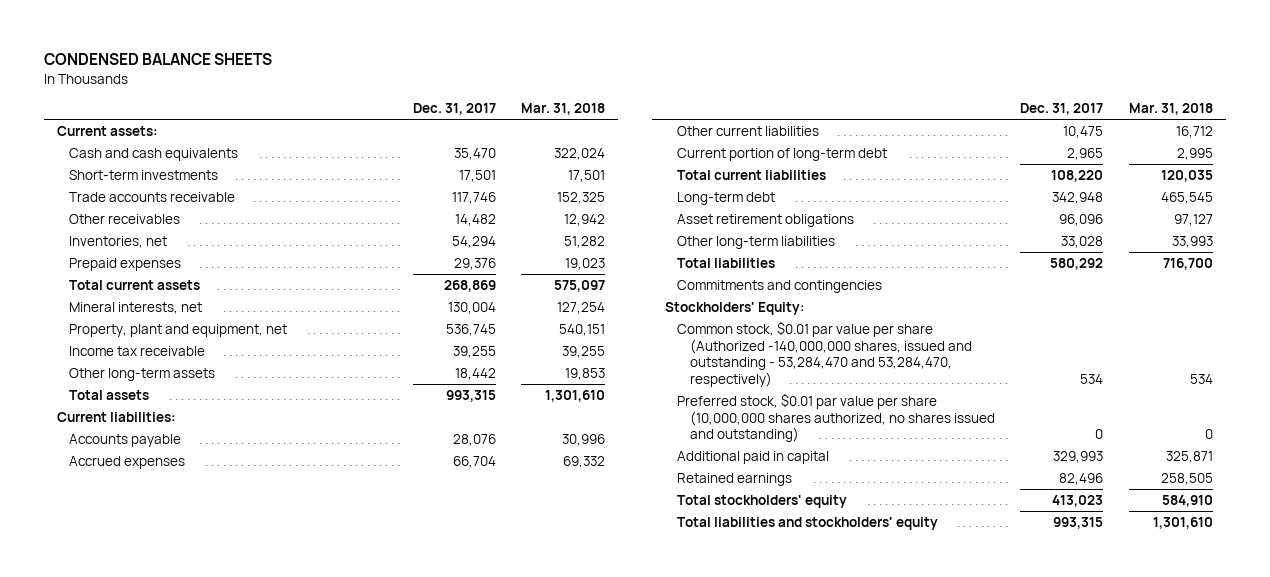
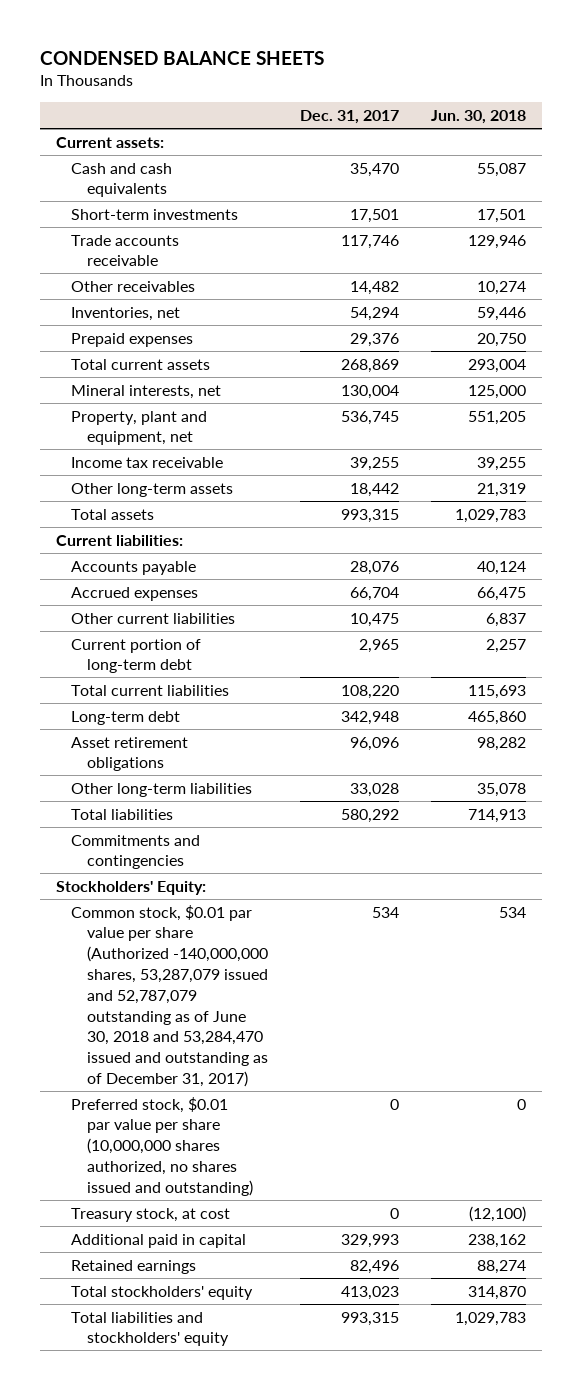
[521,103,606,116] Mar. 31, 2018 -> none
none -> [430,110,526,125] Jun. 30, 2018
[677,320,972,388] Common stock, $0.01 par value per share (Authorized -140,000,000 shares, issued and outstanding - 53,284,470 and 53,284,470, respectively) -> [71,904,268,1087] Common stock, $0.01 par value per share (Authorized -140,000,000 shares, 53,287,079 issued and 52,787,079 outstanding as of June 30, 2018 and 53,284,470 issued and outstanding as of December 31, 2017)
none -> [71,1207,231,1222] Treasury stock, at cost

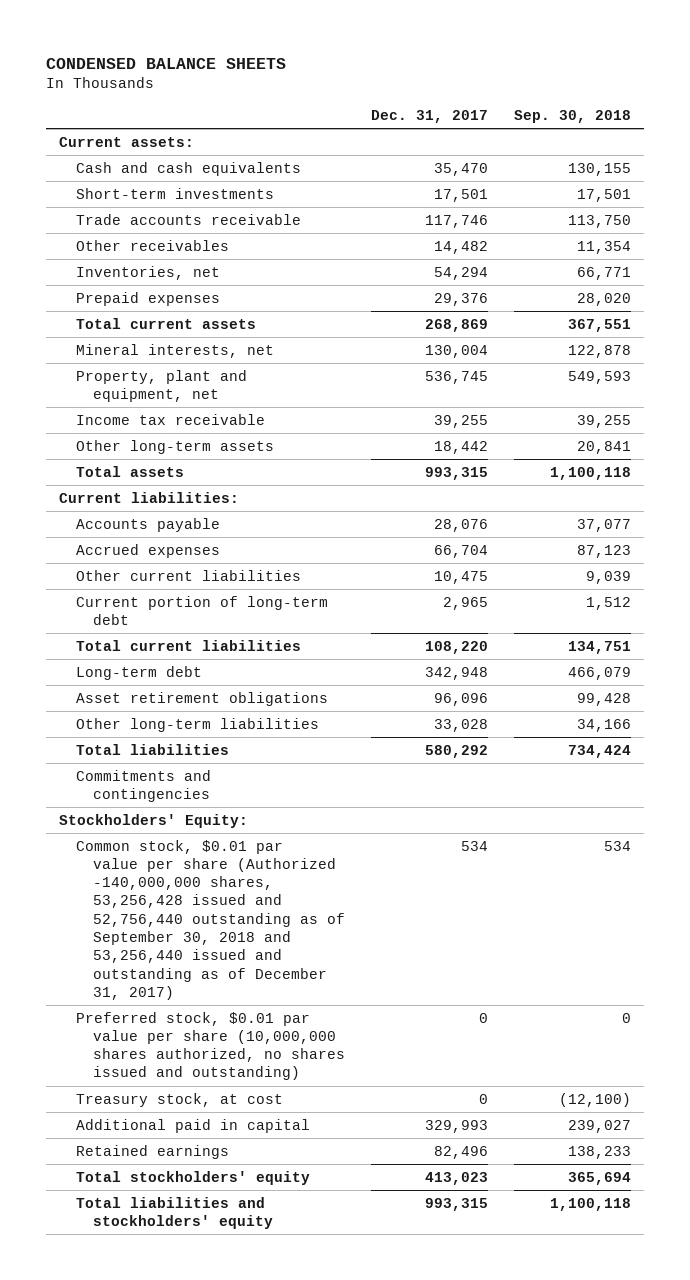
[430,110,526,125] Jun. 30, 2018 -> none
none -> [513,110,631,124] Sep. 30, 2018
[71,904,268,1087] Common stock, $0.01 par value per share (Authorized -140,000,000 shares, 53,287,079 issued and 52,787,079 outstanding as of June 30, 2018 and 53,284,470 issued and outstanding as of December 31, 2017) -> [75,839,345,1000] Common stock, $0.01 par value per share (Authorized -140,000,000 shares, 53,256,428 issued and 52,756,440 outstanding as of September 30, 2018 and 53,256,440 issued and outstanding as of December 31, 2017)

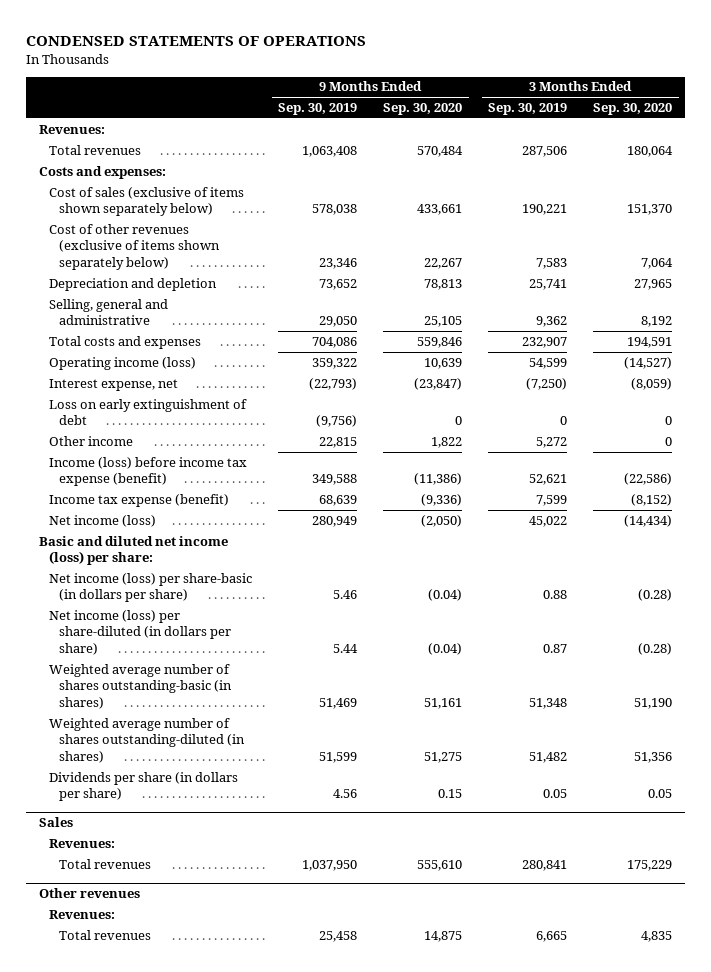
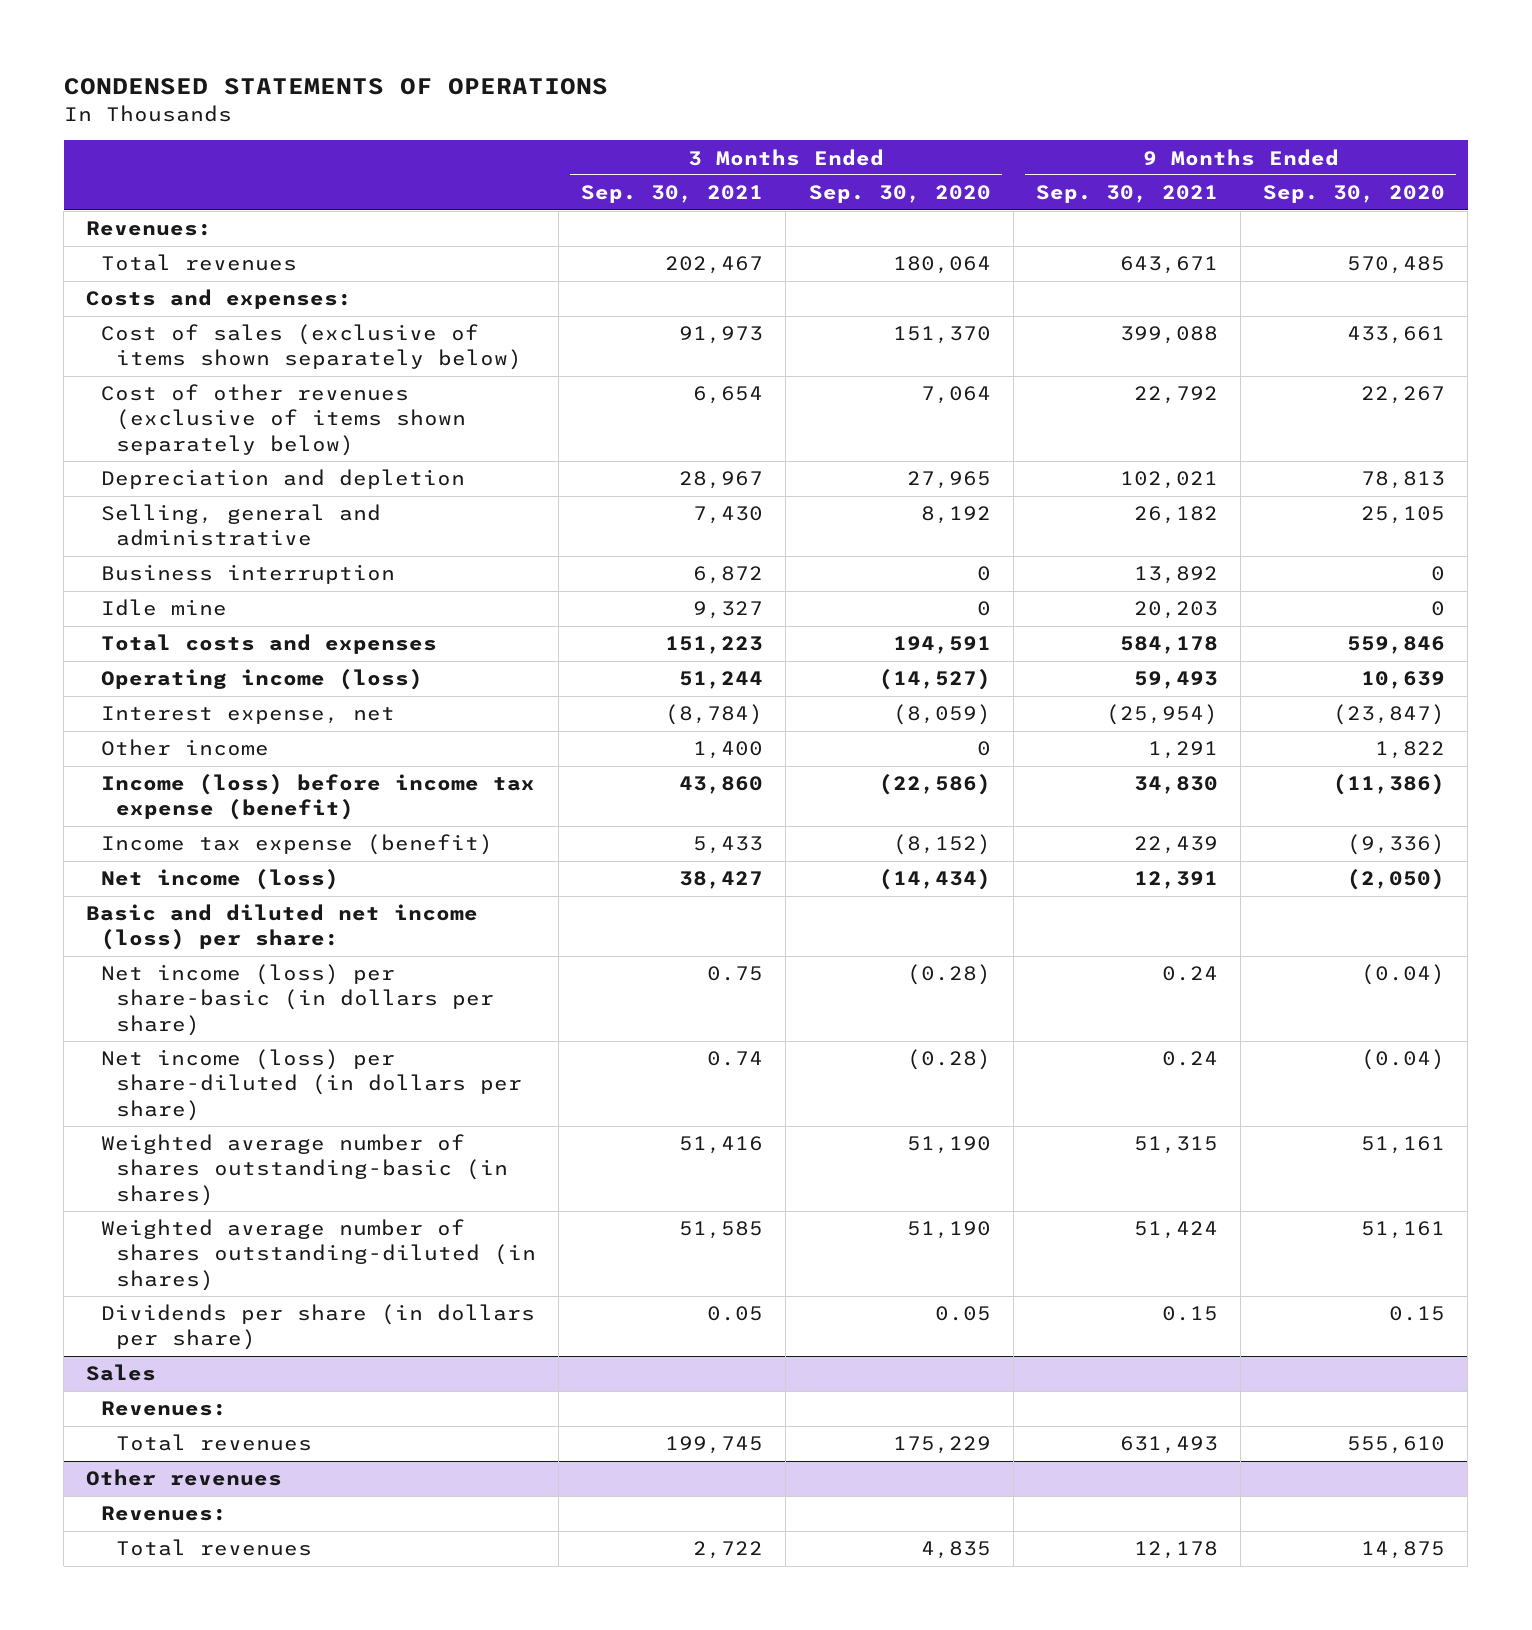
[278,103,358,116] Sep. 30, 2019 -> none
[488,103,568,116] Sep. 30, 2019 -> none
none -> [581,185,764,204] Sep. 30, 2021
none -> [1035,185,1218,204] Sep. 30, 2021
[417,145,464,157] 570,484 -> [1347,256,1446,275] 570,485
none -> [101,564,396,585] Business interruption
none -> [101,599,228,617] Idle mine
[49,398,248,426] Loss on early extinguishment of debt -> none
[424,751,463,763] 51,275 -> [1361,1221,1446,1240] 51,161
[634,751,673,763] 51,356 -> [906,1221,991,1240] 51,190

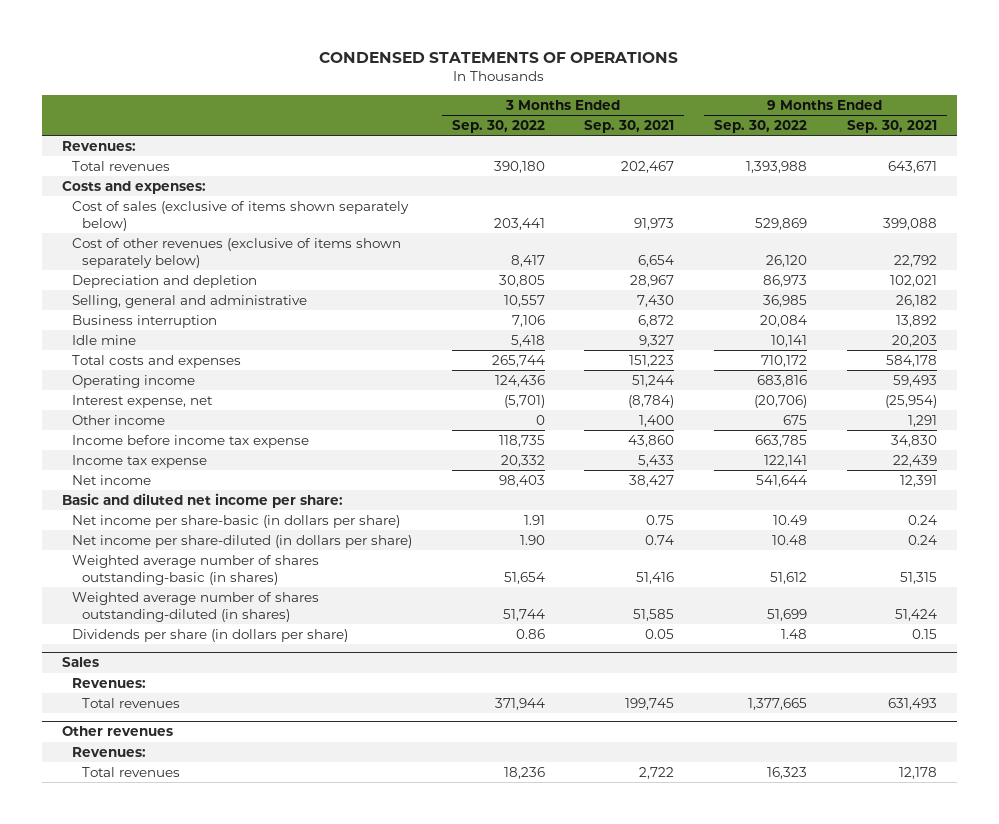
[808,185,991,204] Sep. 30, 2020 -> none
[1263,185,1446,204] Sep. 30, 2020 -> none
none -> [451,119,545,133] Sep. 30, 2022
none -> [714,119,808,133] Sep. 30, 2022
[101,669,424,691] Operating income (loss) -> [72,374,196,388] Operating income
[101,774,536,821] Income (loss) before income tax expense (benefit) -> [72,434,310,448] Income before income tax expense
[101,834,494,856] Income tax expense (benefit) -> [72,454,208,468] Income tax expense
[101,869,340,891] Net income (loss) -> [72,474,152,485] Net income
[86,904,479,951] Basic and diluted net income (loss) per share: -> [62,492,344,508] Basic and diluted net income per share:
[101,964,495,1036] Net income (loss) per share-basic (in dollars per share) -> [72,514,401,528] Net income per share-basic (in dollars per share)
[101,1049,523,1121] Net income (loss) per share-diluted (in dollars per share) -> [72,534,413,548] Net income per share-diluted (in dollars per share)

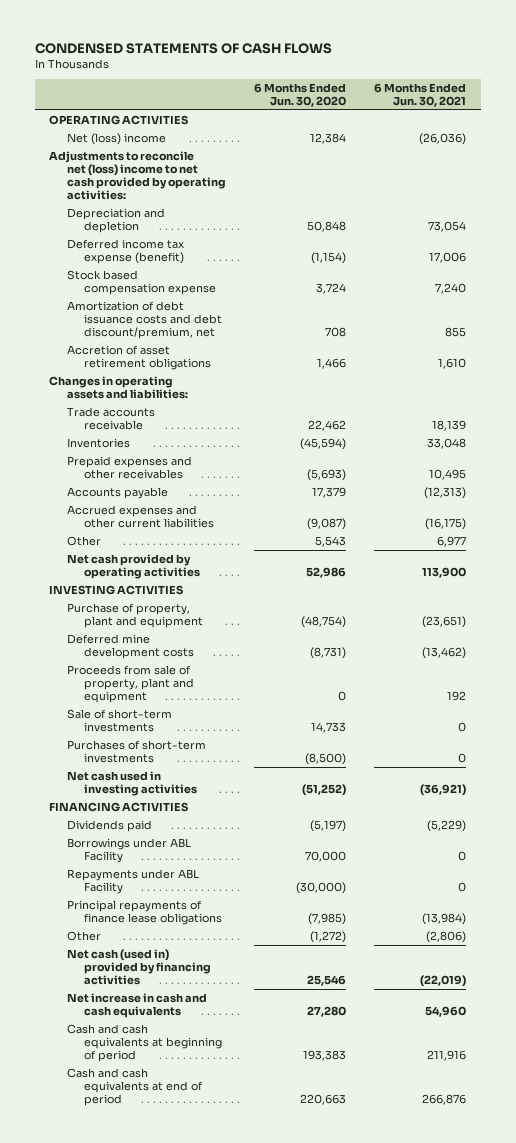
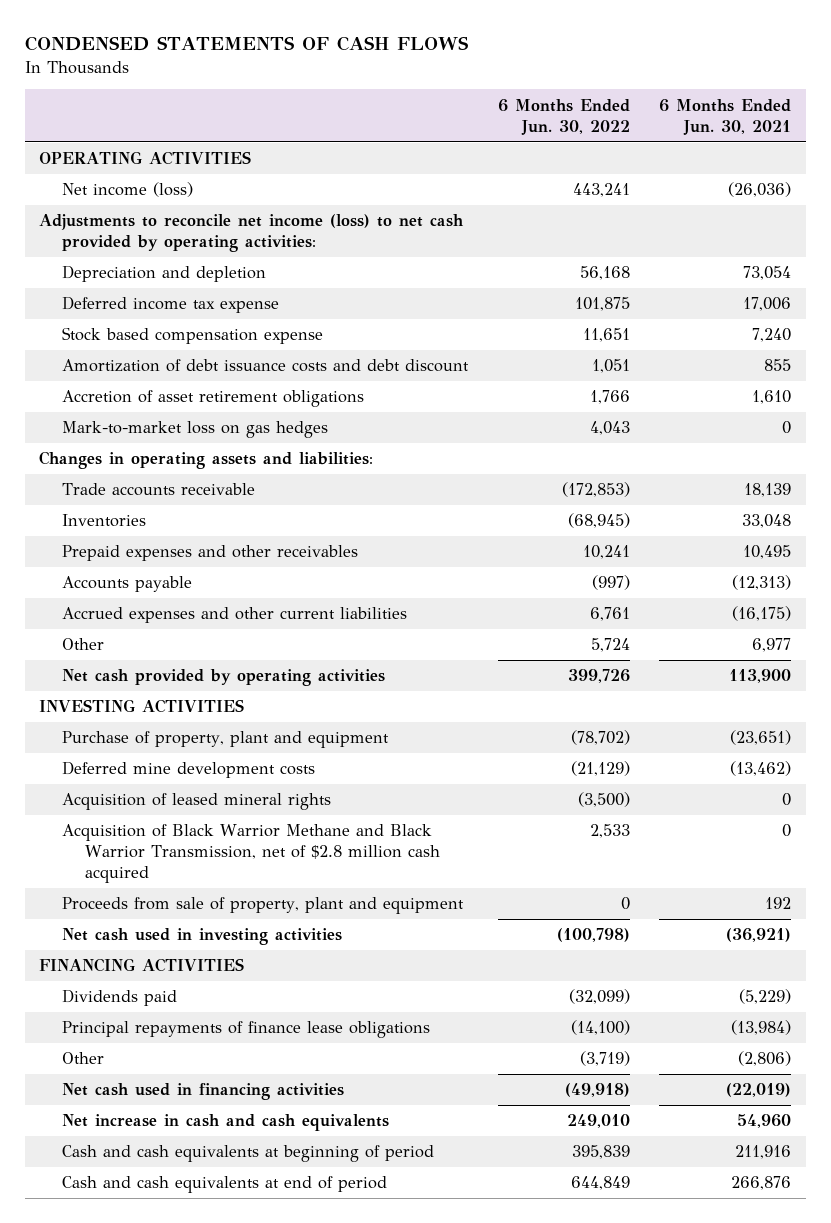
[254,83,347,107] 6 Months Ended Jun. 30, 2020 -> none
none -> [497,98,630,135] 6 Months Ended Jun. 30, 2022
[66,133,166,146] Net (loss) income -> [62,182,194,198] Net income (loss)
[49,151,226,201] Adjustments to reconcile net (loss) income to net cash provided by operating activities: -> [39,214,465,253] Adjustments to reconcile net income (loss) to net cash provided by operating activities:
[66,239,185,265] Deferred income tax expense (benefit) -> [62,296,280,314] Deferred income tax expense
[66,301,223,340] Amortization of debt issuance costs and debt discount/premium, net -> [62,359,470,373] Amortization of debt issuance costs and debt discount
none -> [62,421,329,439] Mark-to-market loss on gas hedges
none -> [62,793,332,811] Acquisition of leased mineral rights
none -> [62,824,441,884] Acquisition of Black Warrior Methane and Black Warrior Transmission, net of $2.8 million cash acquired
[66,709,172,733] Sale of short-term investments -> none
[66,740,206,764] Purchases of short-term investments -> none
[66,838,191,864] Borrowings under ABL Facility -> none
[66,869,199,895] Repayments under ABL Facility -> none
[66,949,212,986] Net cash (used in) provided by financing activities -> [62,1083,345,1101] Net cash used in financing activities

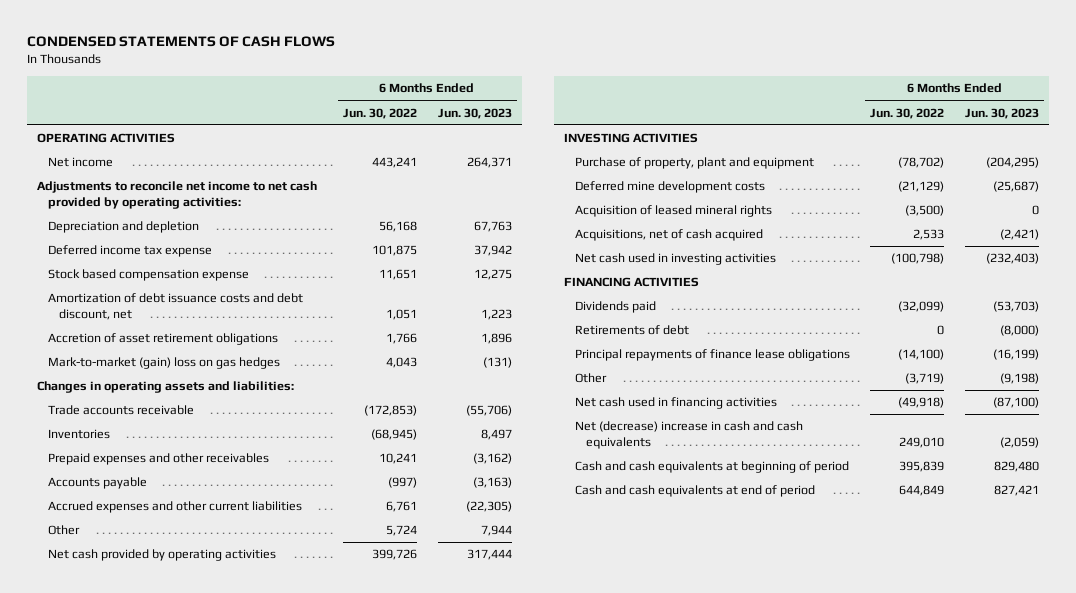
[659,98,792,135] 6 Months Ended Jun. 30, 2021 -> none
none -> [437,107,512,119] Jun. 30, 2023
[62,182,194,198] Net income (loss) -> [47,157,113,168] Net income
[39,214,465,253] Adjustments to reconcile net income (loss) to net cash provided by operating activities: -> [36,181,317,209] Adjustments to reconcile net income to net cash provided by operating activities:
[62,359,470,373] Amortization of debt issuance costs and debt discount -> [47,293,303,320] Amortization of debt issuance costs and debt discount, net
[62,421,329,439] Mark-to-market loss on gas hedges -> [47,357,280,370] Mark-to-market (gain) loss on gas hedges
[62,897,465,915] Proceeds from sale of property, plant and equipment -> none
[62,824,441,884] Acquisition of Black Warrior Methane and Black Warrior Transmission, net of $2.8 million cash acquired -> [574,229,763,242] Acquisitions, net of cash acquired
none -> [574,325,689,336] Retirements of debt
[62,1114,390,1132] Net increase in cash and cash equivalents -> [574,421,803,449] Net (decrease) increase in cash and cash equivalents

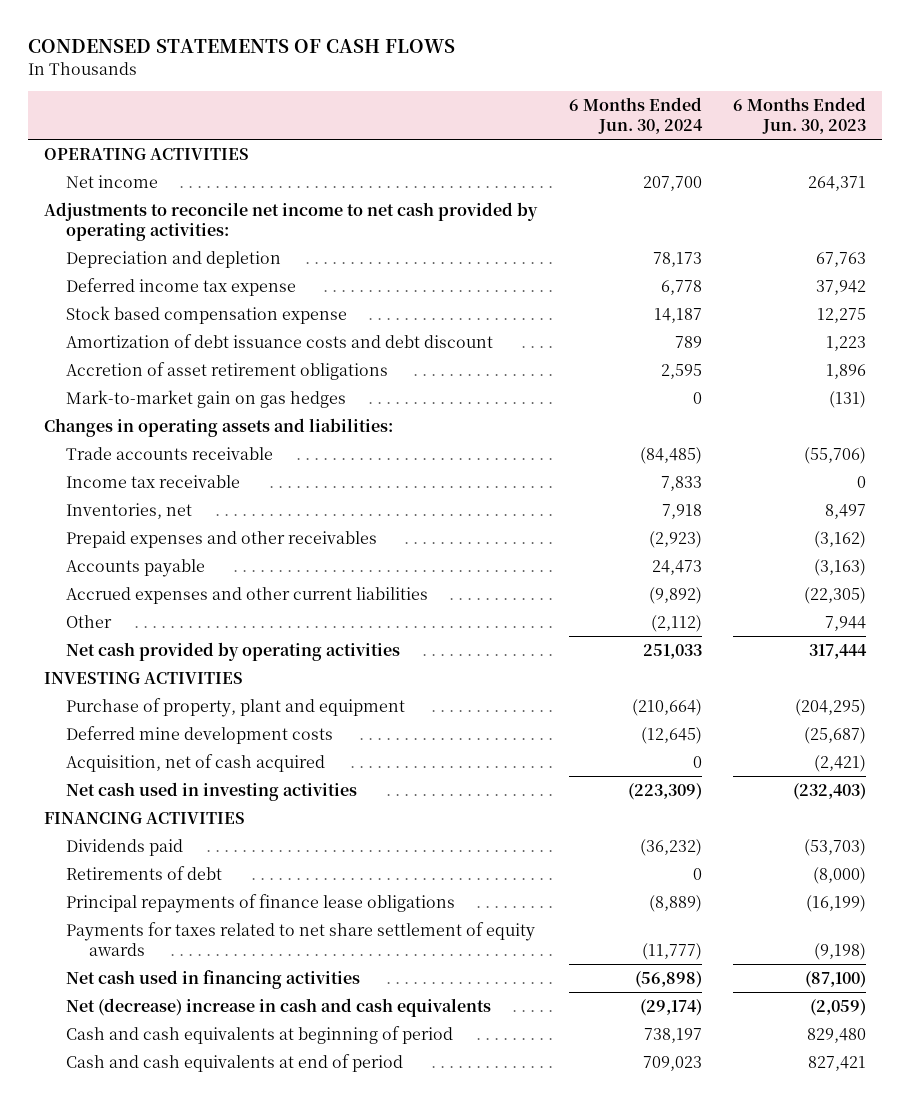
[343,107,418,119] Jun. 30, 2022 -> none
none -> [568,97,703,134] 6 Months Ended Jun. 30, 2024
[47,293,303,320] Amortization of debt issuance costs and debt discount, net -> [66,334,494,349] Amortization of debt issuance costs and debt discount
[47,357,280,370] Mark-to-market (gain) loss on gas hedges -> [66,390,347,409] Mark-to-market gain on gas hedges
none -> [66,475,241,489] Income tax receivable
[47,429,110,440] Inventories -> [66,503,193,520] Inventories, net
[574,205,772,218] Acquisition of leased mineral rights -> none
[574,229,763,242] Acquisitions, net of cash acquired -> [66,754,326,773] Acquisition, net of cash acquired
[574,373,607,384] Other -> [66,922,536,957] Payments for taxes related to net share settlement of equity awards

